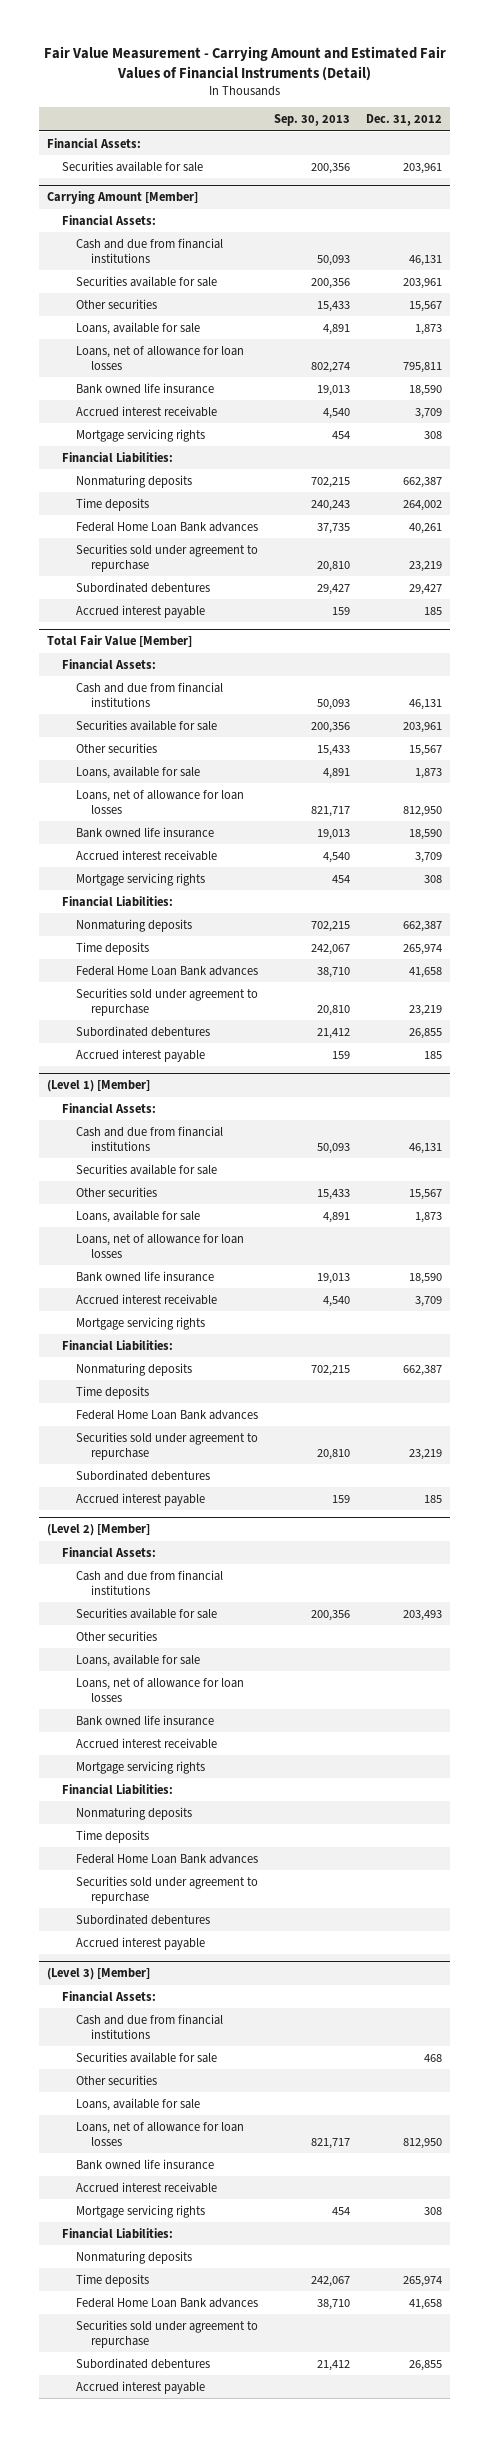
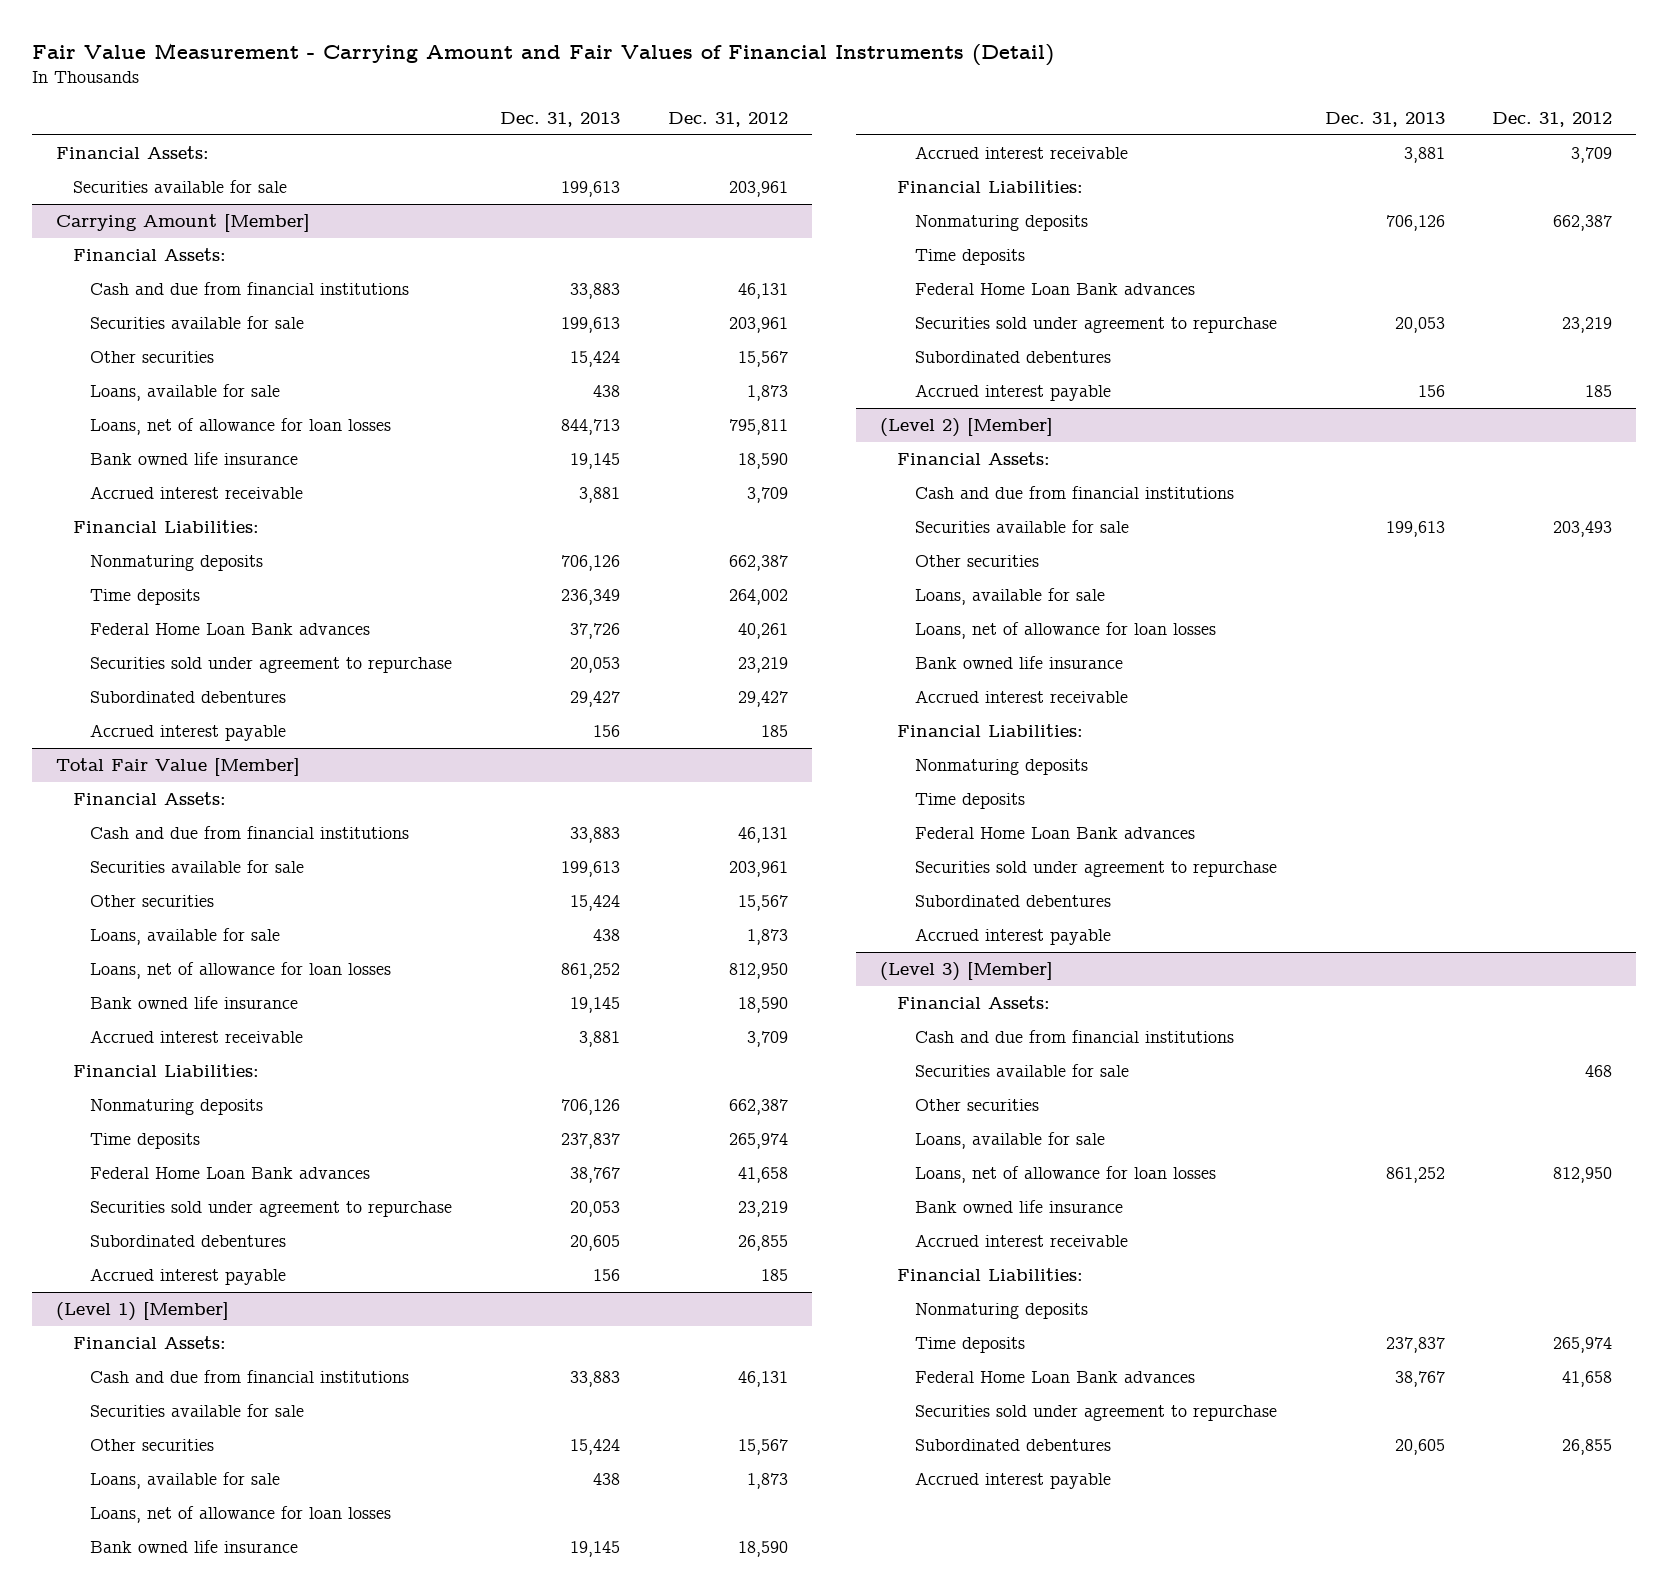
[43,46,446,81] Fair Value Measurement - Carrying Amount and Estimated Fair Values of Financial Instruments (Detail) -> [31,43,1054,67] Fair Value Measurement - Carrying Amount and Fair Values of Financial Instruments (Detail)
[274,114,351,127] Sep. 30, 2013 -> none
none -> [500,111,621,127] Dec. 31, 2013
[76,428,206,442] Mortgage servicing rights -> none
[76,872,206,886] Mortgage servicing rights -> none
[76,1316,206,1330] Mortgage servicing rights -> none
[76,1760,206,1774] Mortgage servicing rights -> none
[76,2204,206,2218] Mortgage servicing rights -> none

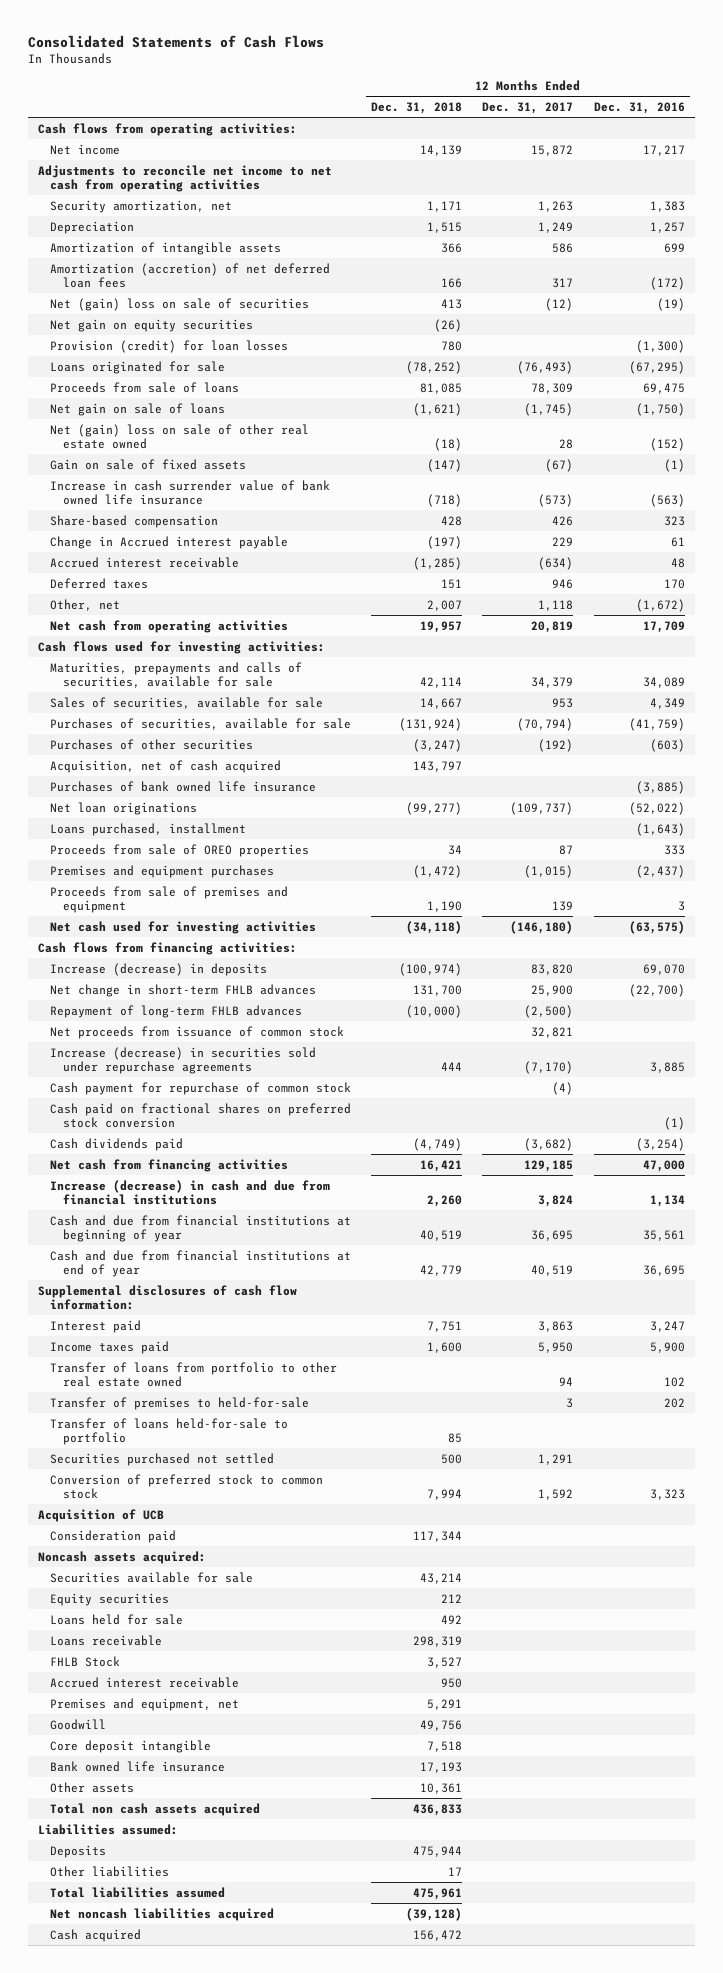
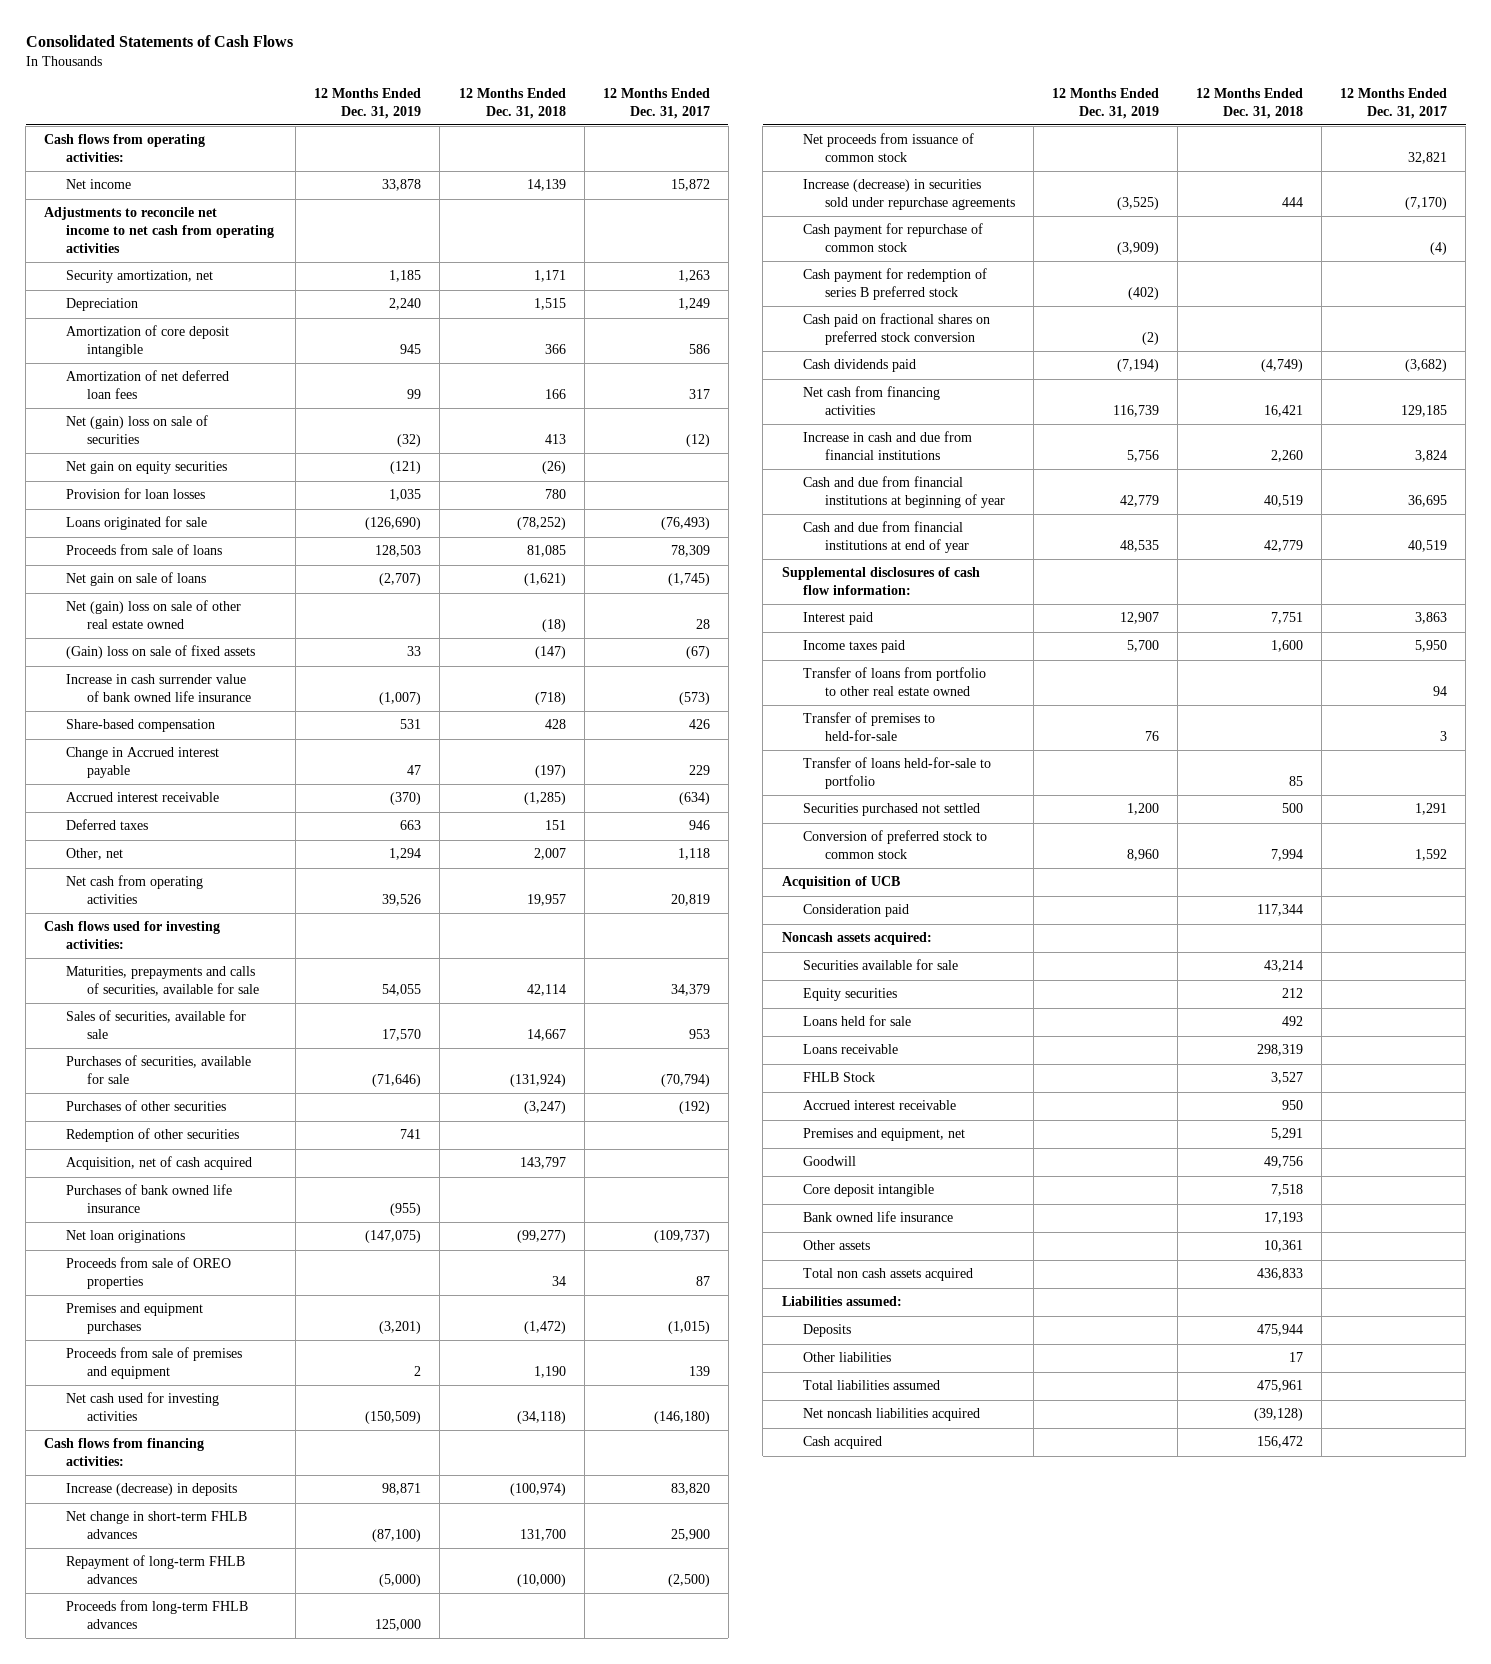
[593,101,685,114] Dec. 31, 2016 -> none
none -> [314,87,422,119] 12 Months Ended Dec. 31, 2019
[50,241,282,255] Amortization of intangible assets -> [65,325,229,358] Amortization of core deposit intangible
[50,262,331,288] Amortization (accretion) of net deferred loan fees -> [65,370,229,400] Amortization of net deferred loan fees
[50,339,289,353] Provision (credit) for loan losses -> [65,488,205,500] Provision for loan losses
[50,458,247,470] Gain on sale of fixed assets -> [65,645,255,660] (Gain) loss on sale of fixed assets
none -> [65,1128,239,1143] Redemption of other securities
[50,822,247,836] Loans purchased, installment -> none
none -> [65,1600,248,1630] Proceeds from long-term FHLB advances
none -> [803,268,988,301] Cash payment for redemption of series B preferred stock
[50,1179,331,1205] Increase (decrease) in cash and due from financial institutions -> [803,431,973,461] Increase in cash and due from financial institutions

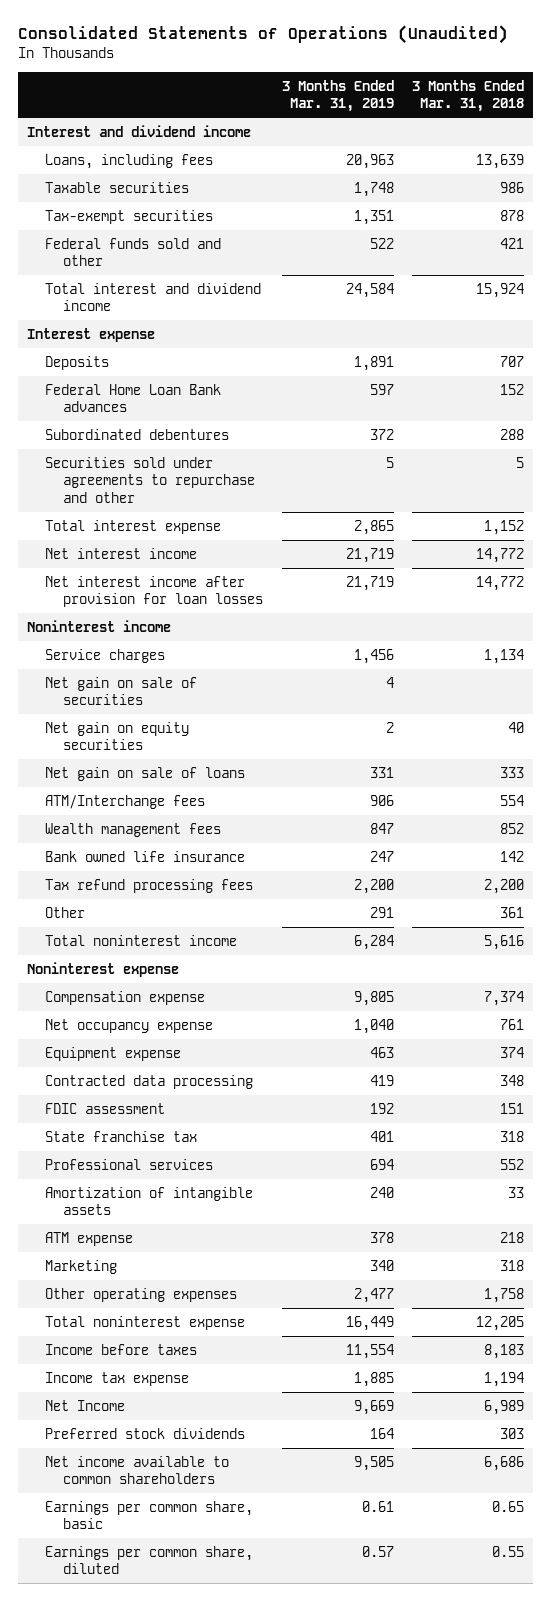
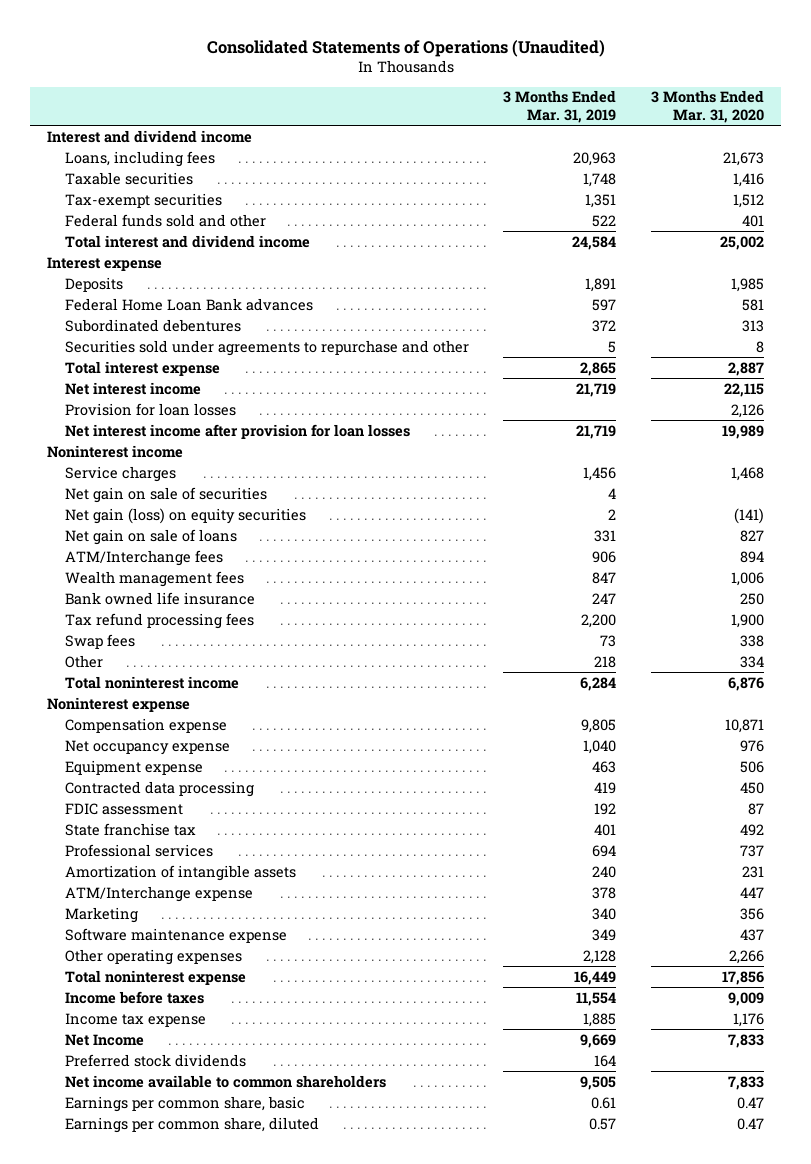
[412,79,525,113] 3 Months Ended Mar. 31, 2018 -> none
none -> [650,90,764,123] 3 Months Ended Mar. 31, 2020
none -> [64,402,236,416] Provision for loan losses
[45,721,190,751] Net gain on equity securities -> [64,507,306,524] Net gain (loss) on equity securities
none -> [64,633,135,649] Swap fees
[369,906,394,918] 291 -> [594,655,617,668] 218
[45,1231,134,1246] ATM expense -> [64,885,253,902] ATM/Interchange expense
none -> [64,927,287,943] Software maintenance expense
[353,1287,394,1303] 2,477 -> [583,949,617,964] 2,128

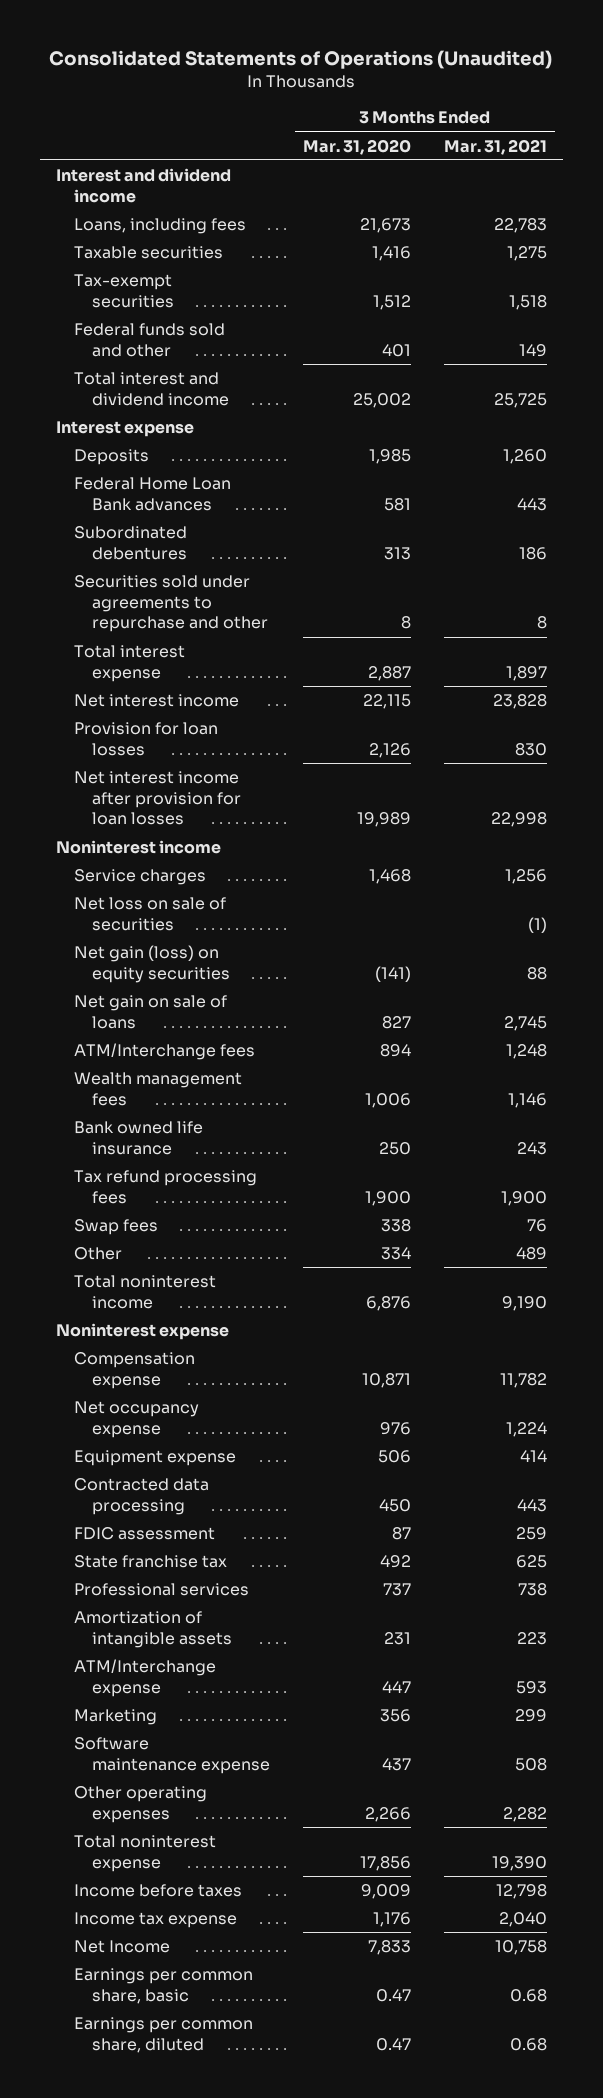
[503,90,617,123] 3 Months Ended Mar. 31, 2019 -> none
none -> [443,138,547,155] Mar. 31, 2021
[64,486,267,503] Net gain on sale of securities -> [74,897,227,931] Net loss on sale of securities
[64,1053,246,1067] Preferred stock dividends -> none
[64,1074,386,1088] Net income available to common shareholders -> none

